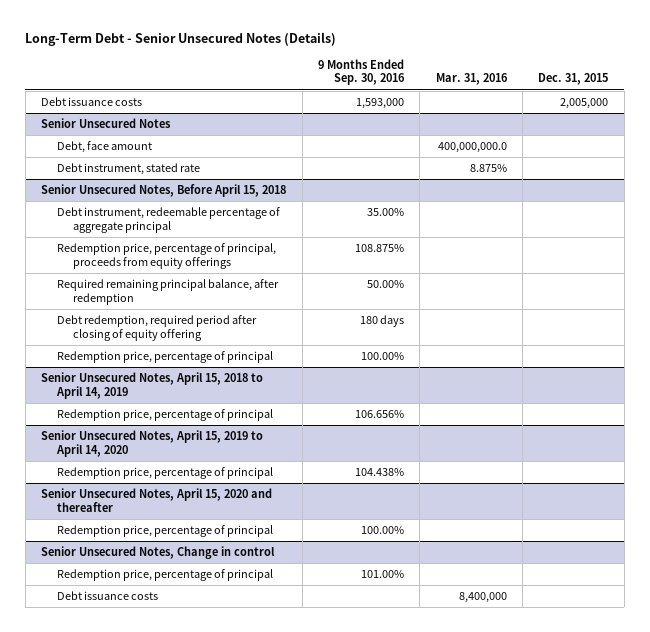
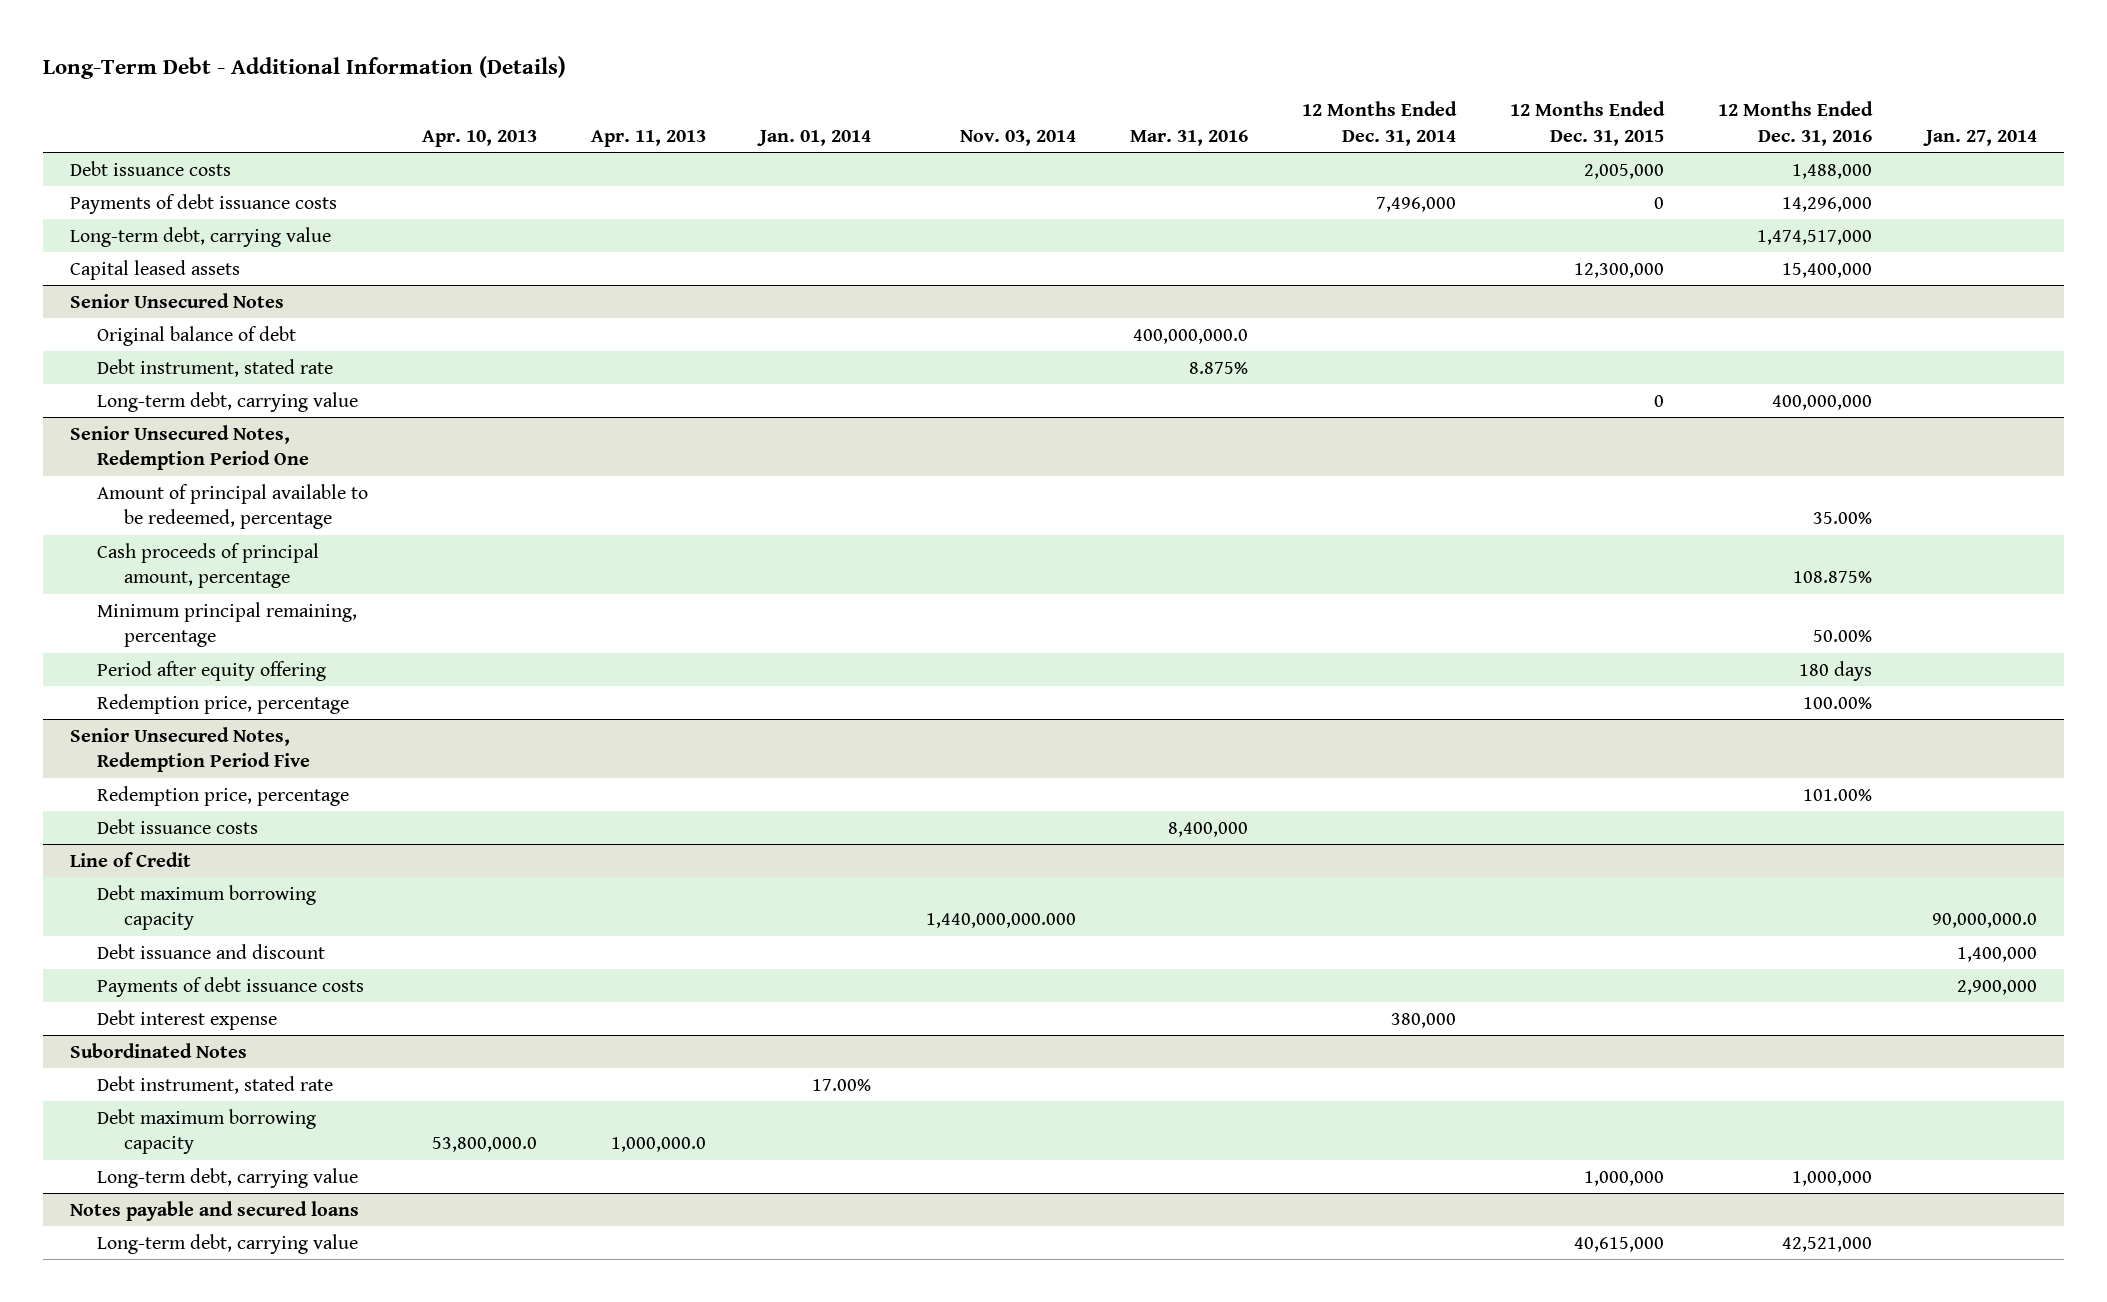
[25,31,337,46] Long-Term Debt - Senior Unsecured Notes (Details) -> [43,55,567,79] Long-Term Debt - Additional Information (Details)
[318,58,406,86] 9 Months Ended Sep. 30, 2016 -> none
[538,73,609,86] Dec. 31, 2015 -> none
none -> [422,129,538,147] Apr. 10, 2013
none -> [591,129,707,147] Apr. 11, 2013
none -> [757,129,872,146] Jan. 01, 2014
none -> [959,129,1076,146] Nov. 03, 2014
none -> [1301,101,1457,146] 12 Months Ended Dec. 31, 2014
none -> [1509,101,1665,146] 12 Months Ended Dec. 31, 2015
none -> [1718,101,1874,146] 12 Months Ended Dec. 31, 2016
none -> [1923,129,2038,146] Jan. 27, 2014
none -> [70,193,338,214] Payments of debt issuance costs
none -> [70,226,332,247] Long-term debt, carrying value
none -> [70,259,241,280] Capital leased assets
[57,141,153,154] Debt, face amount -> [97,325,297,346] Original balance of debt
[41,184,287,198] Senior Unsecured Notes, Before April 15, 2018 -> none
[57,207,281,233] Debt instrument, redeemable percentage of aggregate principal -> none
[57,243,277,269] Redemption price, percentage of principal, proceeds from equity offerings -> none
[57,279,280,305] Required remaining principal balance, after redemption -> none
[57,315,258,341] Debt redemption, required period after closing of equity offering -> none
[57,351,274,364] Redemption price, percentage of principal -> none
[41,372,264,399] Senior Unsecured Notes, April 15, 2018 to April 14, 2019 -> none
[57,409,274,422] Redemption price, percentage of principal -> none
[41,430,264,457] Senior Unsecured Notes, April 15, 2019 to April 14, 2020 -> none
[57,467,274,480] Redemption price, percentage of principal -> none
[41,488,273,512] Senior Unsecured Notes, April 15, 2020 and thereafter -> none
[57,525,274,538] Redemption price, percentage of principal -> none
none -> [97,391,359,412] Long-term debt, carrying value
none -> [70,424,310,471] Senior Unsecured Notes, Redemption Period One
none -> [97,483,369,530] Amount of principal available to be redeemed, percentage
none -> [97,542,320,589] Cash proceeds of principal amount, percentage
none -> [97,601,358,648] Minimum principal remaining, percentage
none -> [97,660,327,681] Period after equity offering
none -> [97,693,350,714] Redemption price, percentage
[41,546,276,560] Senior Unsecured Notes, Change in control -> [70,726,311,773] Senior Unsecured Notes, Redemption Period Five
[57,569,274,582] Redemption price, percentage of principal -> [97,785,350,806] Redemption price, percentage
none -> [70,851,192,867] Line of Credit
none -> [97,884,317,931] Debt maximum borrowing capacity
none -> [97,943,326,959] Debt issuance and discount
none -> [97,976,365,997] Payments of debt issuance costs
none -> [97,1009,278,1030] Debt interest expense
none -> [70,1042,248,1058] Subordinated Notes
none -> [97,1075,334,1094] Debt instrument, stated rate
none -> [97,1108,317,1155] Debt maximum borrowing capacity
none -> [97,1167,359,1188] Long-term debt, carrying value
none -> [70,1200,360,1221] Notes payable and secured loans
none -> [97,1233,359,1254] Long-term debt, carrying value

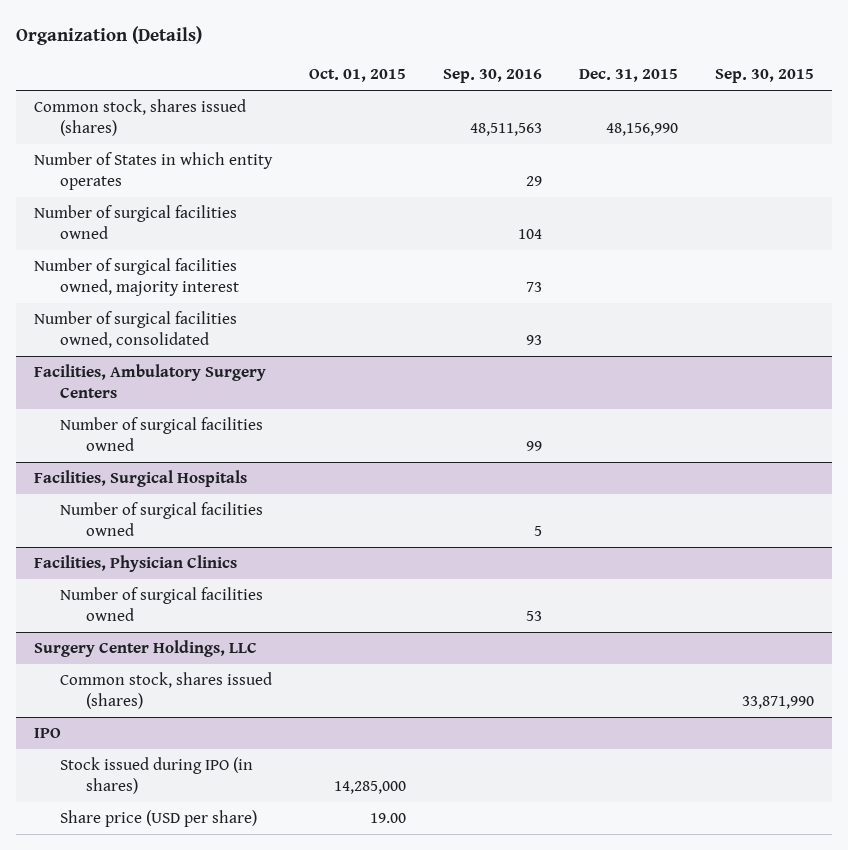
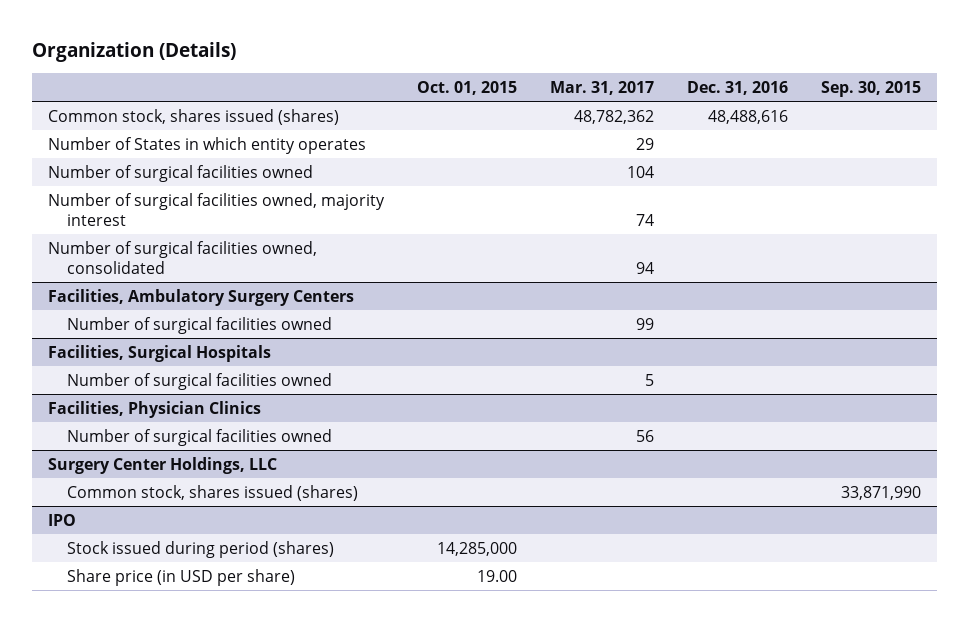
[443,69,543,84] Sep. 30, 2016 -> none
[578,69,678,83] Dec. 31, 2015 -> none
none -> [549,80,654,95] Mar. 31, 2017
none -> [686,80,788,95] Dec. 31, 2016
[59,757,253,795] Stock issued during IPO (in shares) -> [67,540,335,558] Stock issued during period (shares)
[59,810,257,828] Share price (USD per share) -> [67,568,296,586] Share price (in USD per share)

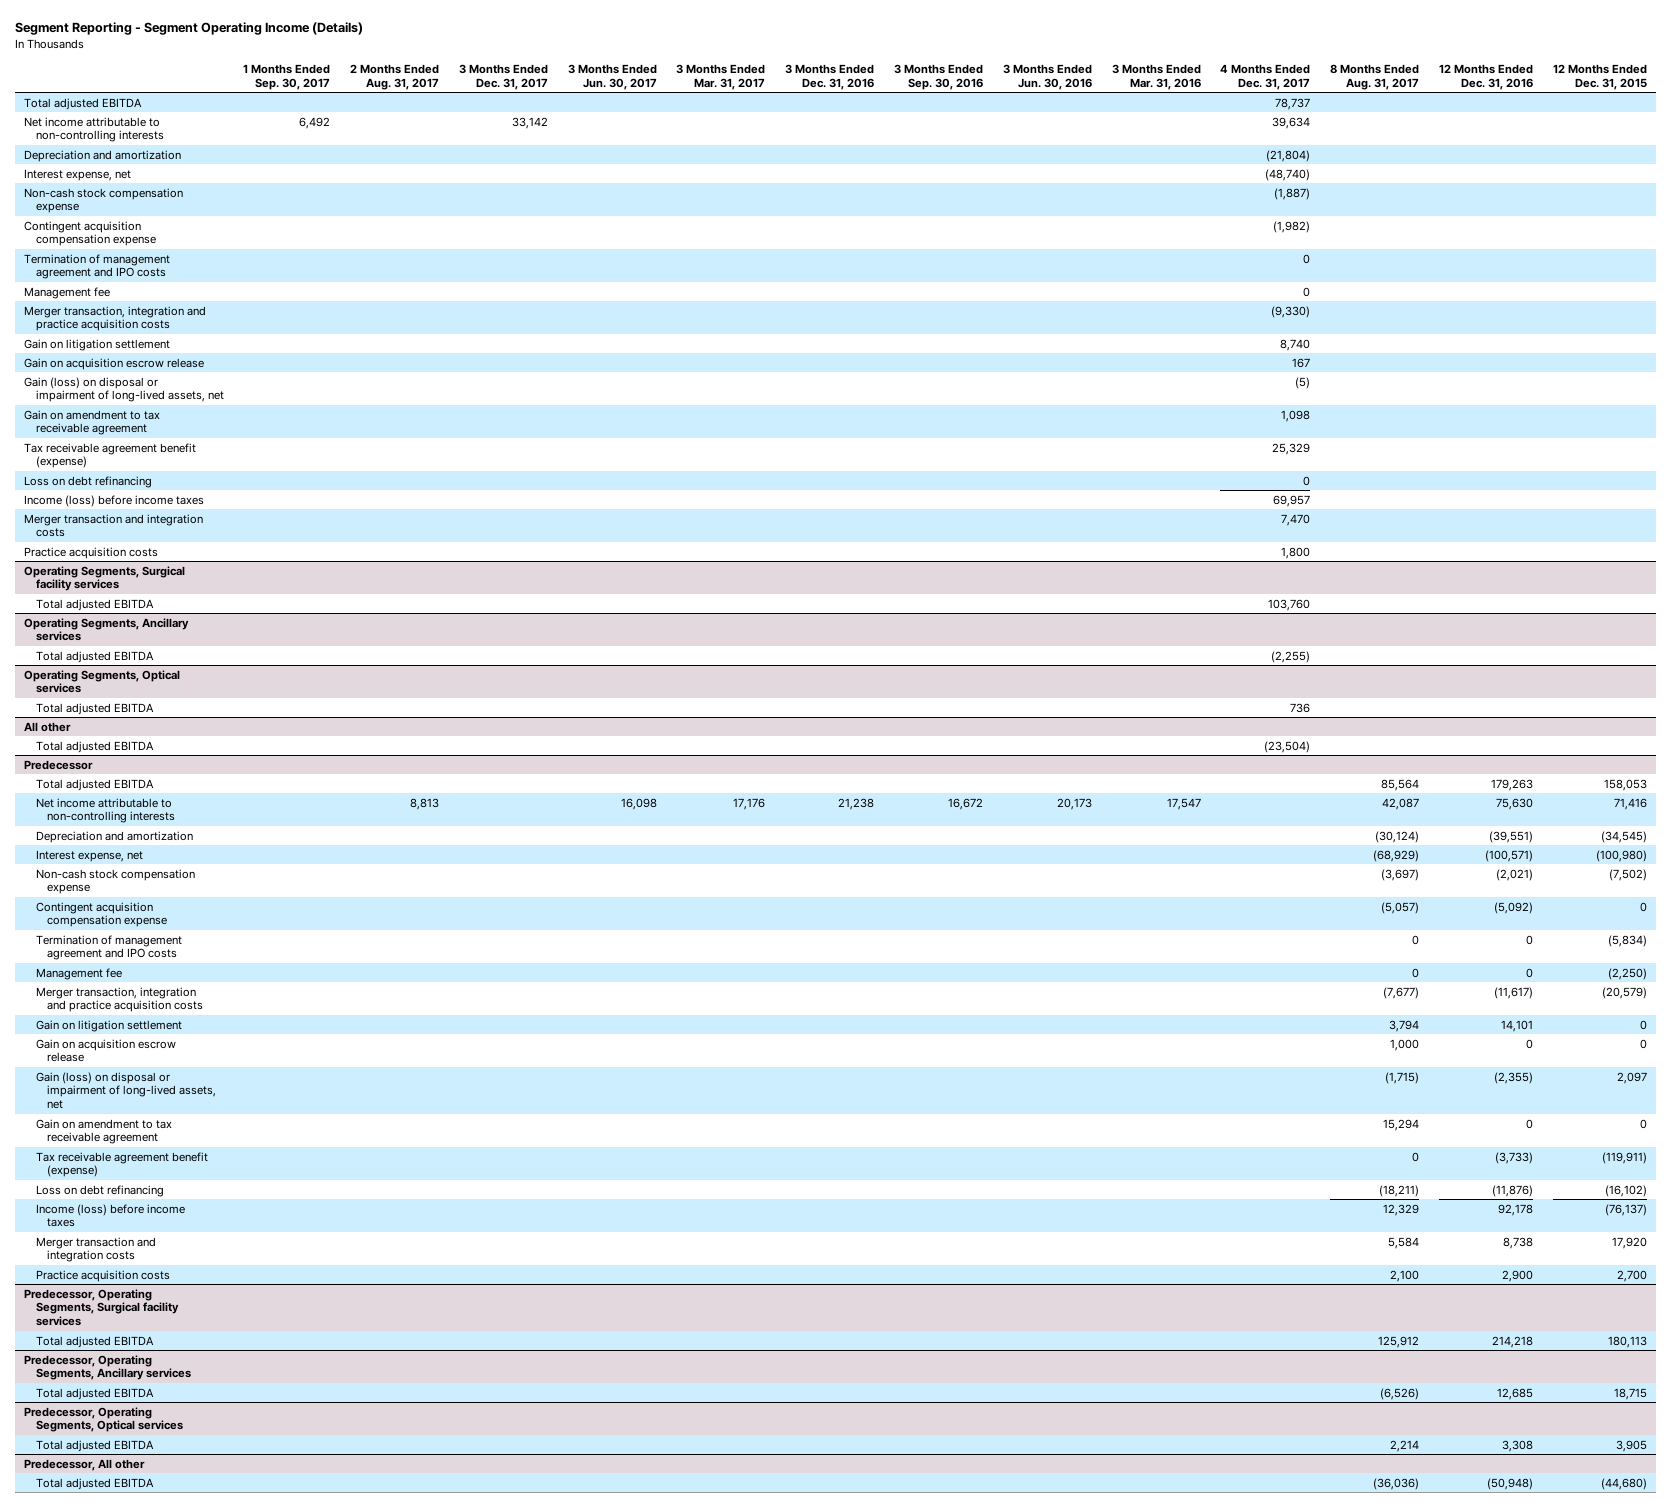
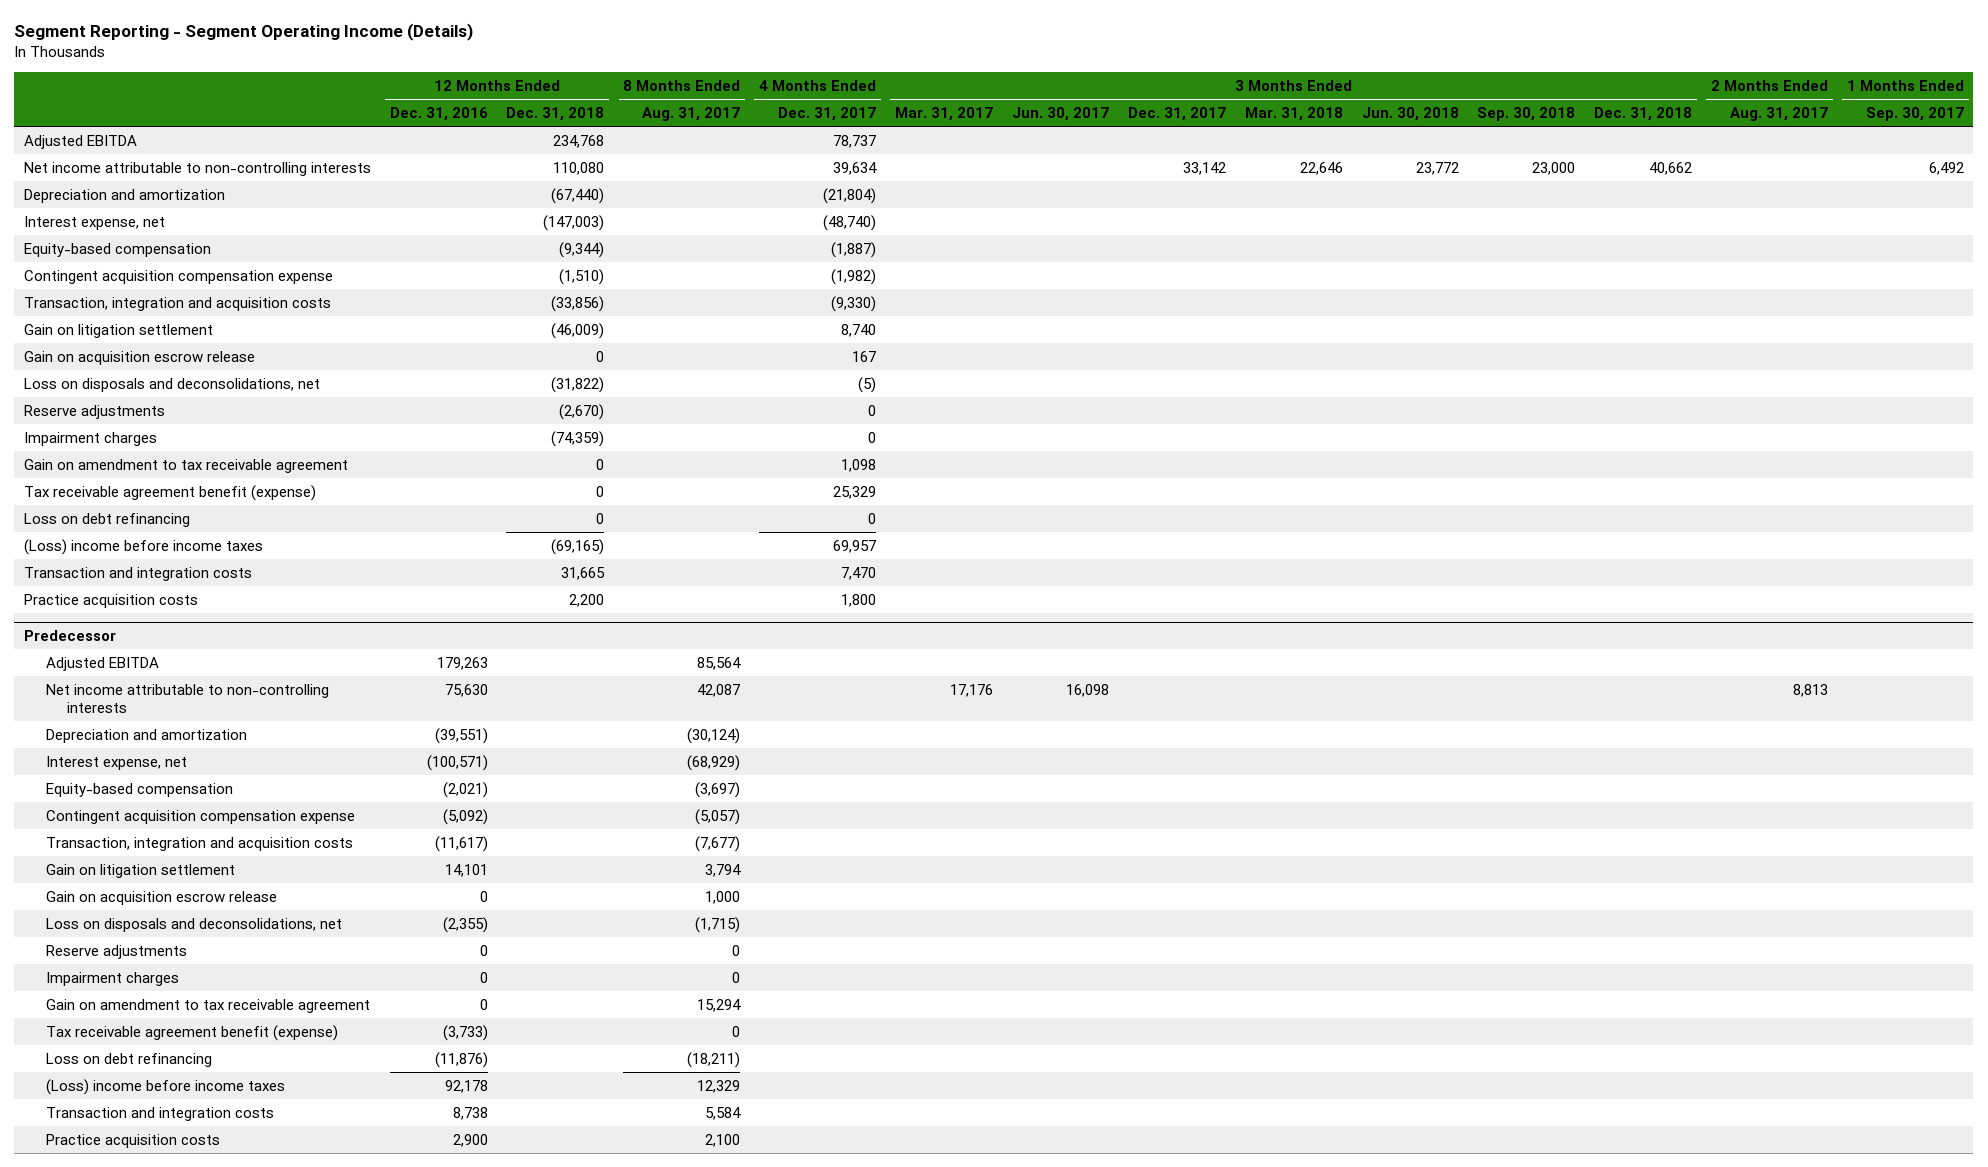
[785,63,875,90] 3 Months Ended Dec. 31, 2016 -> none
[894,63,984,90] 3 Months Ended Sep. 30, 2016 -> none
[1002,63,1092,90] 3 Months Ended Jun. 30, 2016 -> none
[1111,63,1201,90] 3 Months Ended Mar. 31, 2016 -> none
[1552,63,1647,90] 12 Months Ended Dec. 31, 2015 -> none
none -> [506,106,605,121] Dec. 31, 2018
none -> [1244,106,1343,121] Mar. 31, 2018
none -> [1361,106,1459,121] Jun. 30, 2018
none -> [1477,106,1576,121] Sep. 30, 2018
none -> [1594,106,1693,121] Dec. 31, 2018
[24,97,143,110] Total adjusted EBITDA -> [23,134,137,149] Adjusted EBITDA
[24,187,184,214] Non-cash stock compensation expense -> [23,242,211,257] Equity-based compensation
[24,253,171,280] Termination of management agreement and IPO costs -> none
[24,286,111,299] Management fee -> none
[24,305,207,332] Merger transaction, integration and practice acquisition costs -> [23,296,331,311] Transaction, integration and acquisition costs
[24,376,224,403] Gain (loss) on disposal or impairment of long-lived assets, net -> [23,377,320,392] Loss on disposals and deconsolidations, net
none -> [23,404,165,419] Reserve adjustments
none -> [23,431,157,446] Impairment charges
[24,494,205,507] Income (loss) before income taxes -> [23,538,263,555] (Loss) income before income taxes
[24,513,204,538] Merger transaction and integration costs -> [23,566,252,581] Transaction and integration costs
[24,565,186,592] Operating Segments, Surgical facility services -> none
[35,598,154,611] Total adjusted EBITDA -> none
[24,617,190,642] Operating Segments, Ancillary services -> none
[35,650,154,663] Total adjusted EBITDA -> none
[24,669,181,694] Operating Segments, Optical services -> none
[35,702,154,715] Total adjusted EBITDA -> none
[24,721,72,732] All other -> none
[35,740,154,753] Total adjusted EBITDA -> none
[35,778,154,791] Total adjusted EBITDA -> [45,656,159,671] Adjusted EBITDA
[35,868,195,895] Non-cash stock compensation expense -> [45,782,233,797] Equity-based compensation
[35,934,182,961] Termination of management agreement and IPO costs -> none
[35,967,122,980] Management fee -> none
[35,986,203,1013] Merger transaction, integration and practice acquisition costs -> [45,836,353,851] Transaction, integration and acquisition costs
[35,1071,216,1110] Gain (loss) on disposal or impairment of long-lived assets, net -> [45,917,342,932] Loss on disposals and deconsolidations, net
none -> [45,944,187,959] Reserve adjustments
none -> [45,971,179,986] Impairment charges
[35,1203,185,1228] Income (loss) before income taxes -> [45,1078,285,1095] (Loss) income before income taxes
[35,1236,156,1263] Merger transaction and integration costs -> [45,1106,274,1121] Transaction and integration costs
[24,1288,179,1327] Predecessor, Operating Segments, Surgical facility services -> none
[35,1335,154,1348] Total adjusted EBITDA -> none
[24,1354,191,1381] Predecessor, Operating Segments, Ancillary services -> none
[35,1387,154,1400] Total adjusted EBITDA -> none
[24,1406,183,1433] Predecessor, Operating Segments, Optical services -> none
[35,1439,154,1452] Total adjusted EBITDA -> none
[24,1458,146,1471] Predecessor, All other -> none
[35,1477,154,1490] Total adjusted EBITDA -> none

